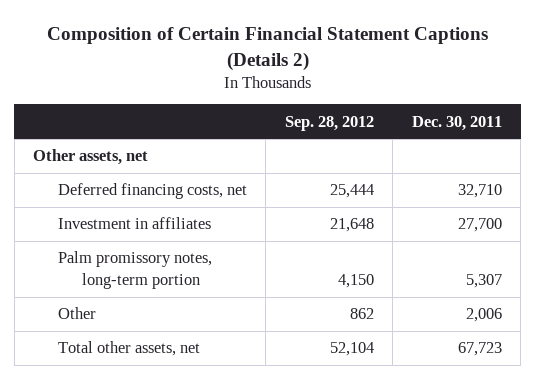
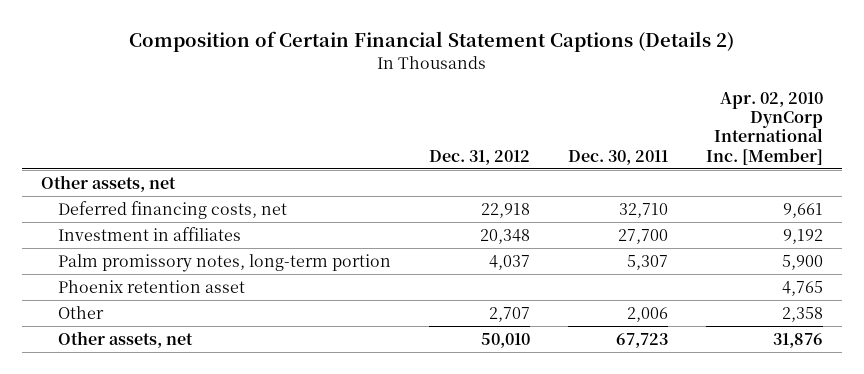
[284,115,374,131] Sep. 28, 2012 -> none
none -> [428,149,530,165] Dec. 31, 2012
none -> [705,91,823,165] Apr. 02, 2010 DynCorp International Inc. [Member]
none -> [57,280,245,294] Phoenix retention asset
[57,341,200,357] Total other assets, net -> [57,331,193,349] Other assets, net

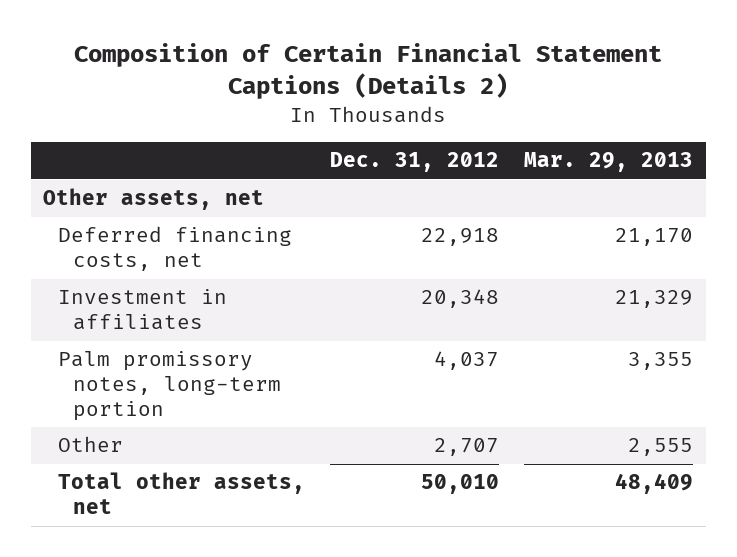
[567,149,668,165] Dec. 30, 2011 -> none
[705,91,823,165] Apr. 02, 2010 DynCorp International Inc. [Member] -> none
none -> [524,152,694,173] Mar. 29, 2013
[57,280,245,294] Phoenix retention asset -> none
[57,331,193,349] Other assets, net -> [58,472,306,515] Total other assets, net

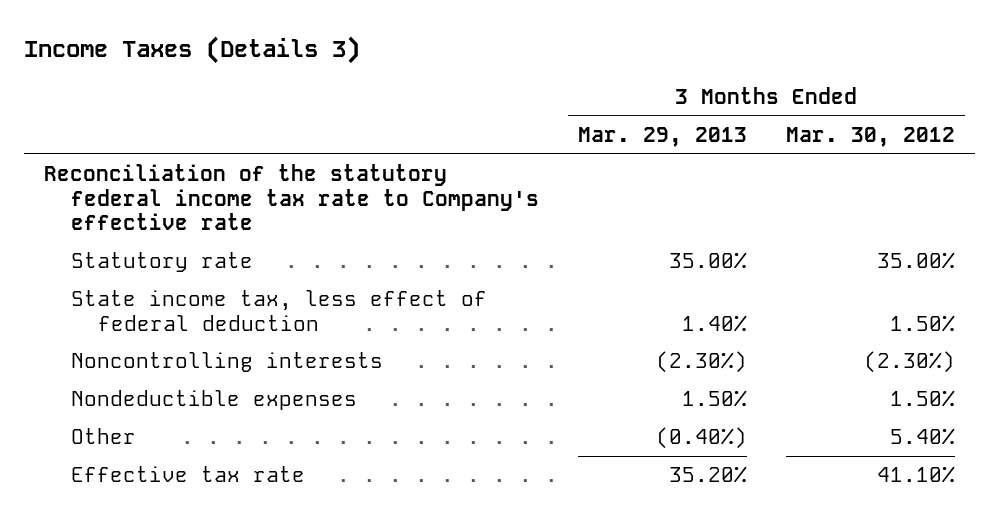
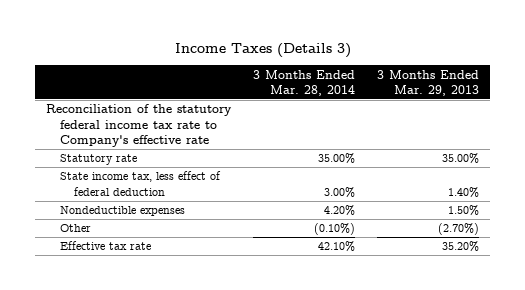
[786,126,956,147] Mar. 30, 2012 -> none
none -> [253,69,356,96] 3 Months Ended Mar. 28, 2014
[70,352,383,373] Noncontrolling interests -> none
[655,427,747,450] (0.40%) -> [438,223,480,236] (2.70%)

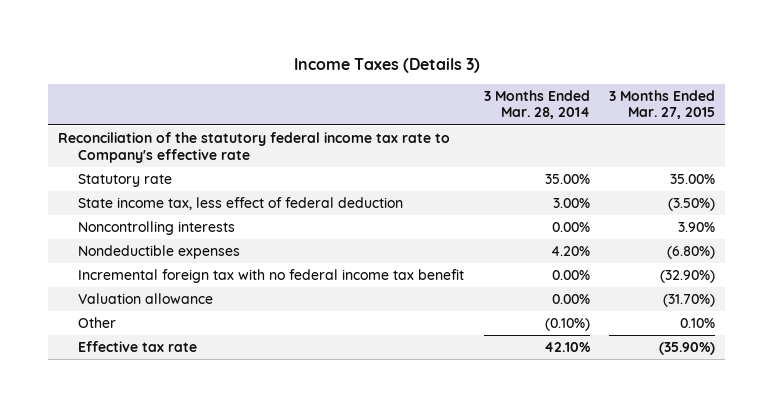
[377,69,480,96] 3 Months Ended Mar. 29, 2013 -> none
none -> [609,89,716,120] 3 Months Ended Mar. 27, 2015
none -> [78,221,236,236] Noncontrolling interests
none -> [78,269,465,284] Incremental foreign tax with no federal income tax benefit
none -> [78,293,214,305] Valuation allowance

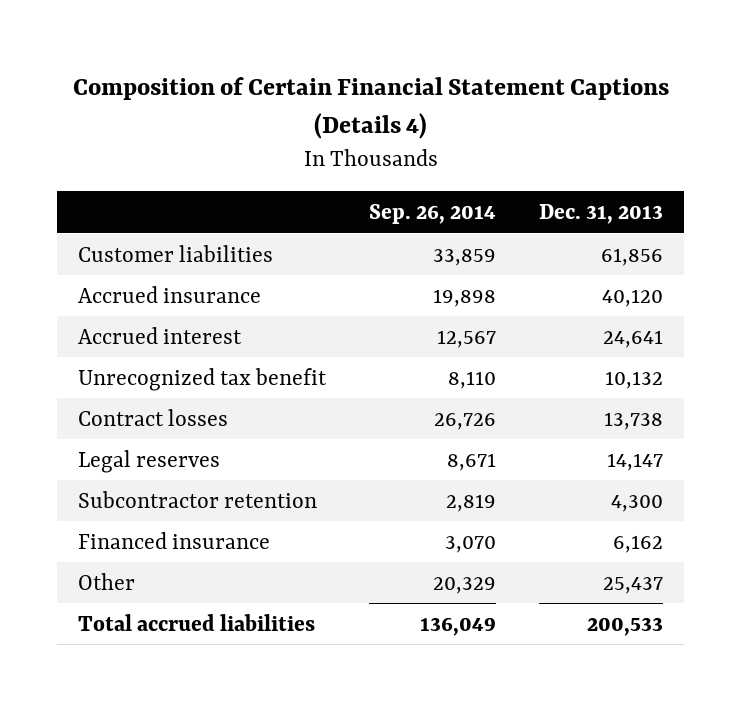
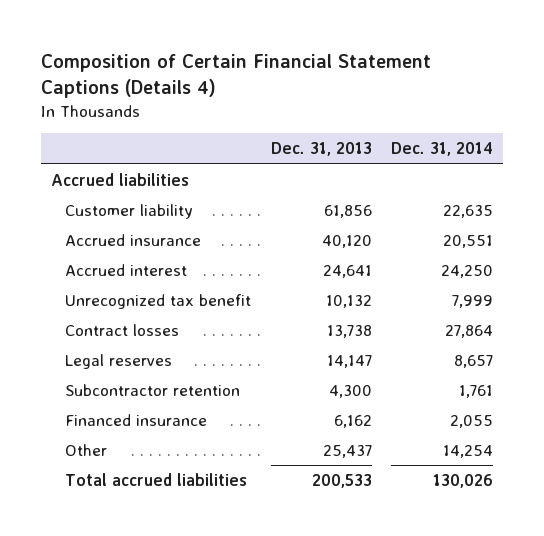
[369,203,497,224] Sep. 26, 2014 -> none
none -> [391,142,494,157] Dec. 31, 2014
none -> [51,172,190,186] Accrued liabilities
[78,244,274,262] Customer liabilities -> [64,203,193,219] Customer liability

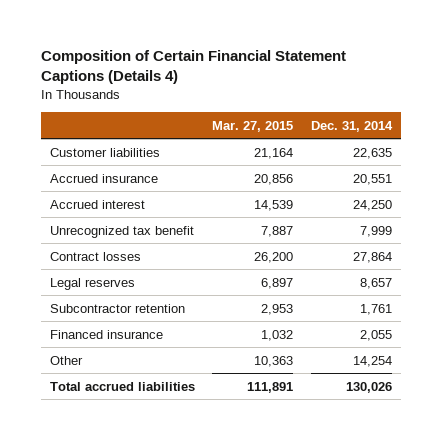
[270,142,372,157] Dec. 31, 2013 -> none
none -> [212,120,294,132] Mar. 27, 2015
[51,172,190,186] Accrued liabilities -> none
[64,203,193,219] Customer liability -> [49,147,160,157] Customer liabilities

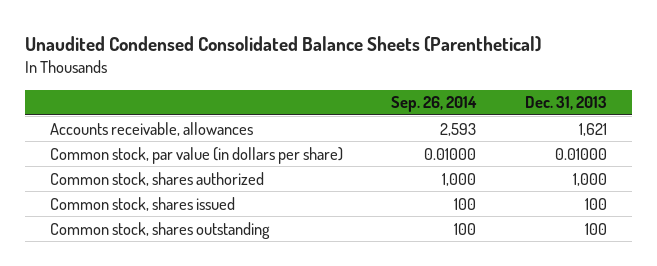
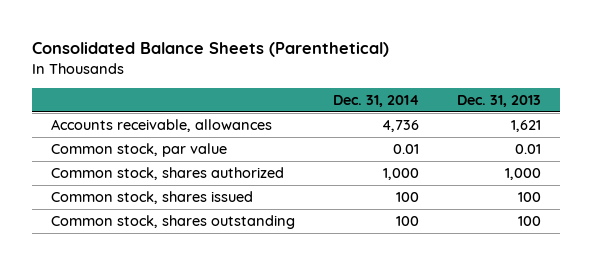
[25,35,542,52] Unaudited Condensed Consolidated Balance Sheets (Parenthetical) -> [32,42,390,58] Consolidated Balance Sheets (Parenthetical)
[391,96,478,113] Sep. 26, 2014 -> none
none -> [333,95,420,108] Dec. 31, 2014
[49,146,343,164] Common stock, par value (in dollars per share) -> [51,142,228,157] Common stock, par value
[555,147,608,160] 0.01000 -> [515,143,542,154] 0.01

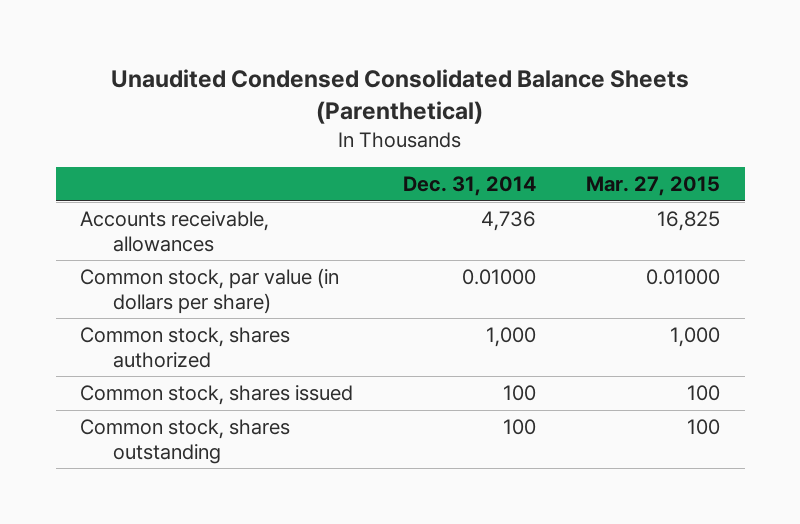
[32,42,390,58] Consolidated Balance Sheets (Parenthetical) -> [111,69,690,125] Unaudited Condensed Consolidated Balance Sheets (Parenthetical)
[457,95,542,108] Dec. 31, 2013 -> none
none -> [585,176,720,197] Mar. 27, 2015
[51,142,228,157] Common stock, par value -> [80,268,340,314] Common stock, par value (in dollars per share)
[393,143,420,154] 0.01 -> [462,269,537,286] 0.01000

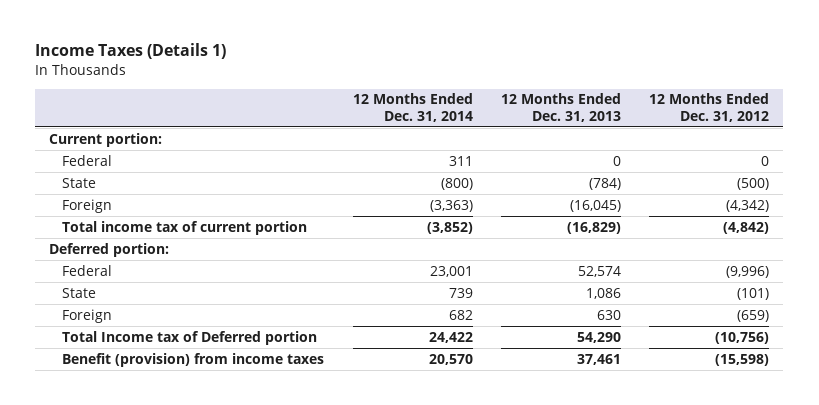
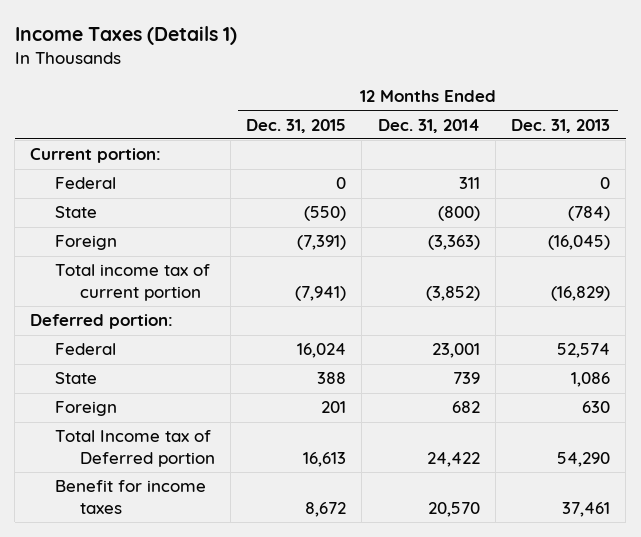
[649,93,770,122] 12 Months Ended Dec. 31, 2012 -> none
none -> [246,118,347,133] Dec. 31, 2015
[62,352,325,367] Benefit (provision) from income taxes -> [55,480,207,514] Benefit for income taxes

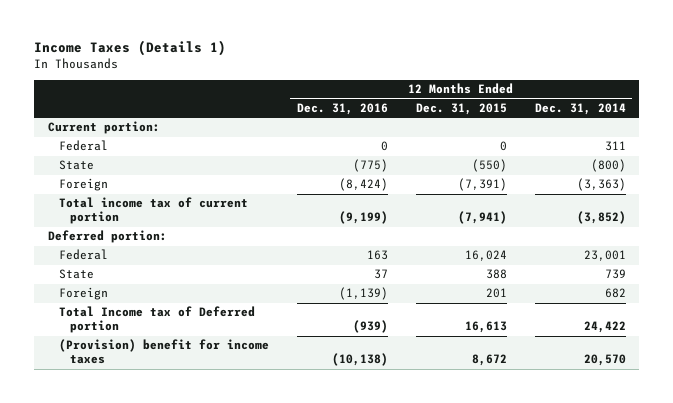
[511,118,611,133] Dec. 31, 2013 -> none
none -> [296,103,388,116] Dec. 31, 2016
[55,480,207,514] Benefit for income taxes -> [59,339,270,365] (Provision) benefit for income taxes

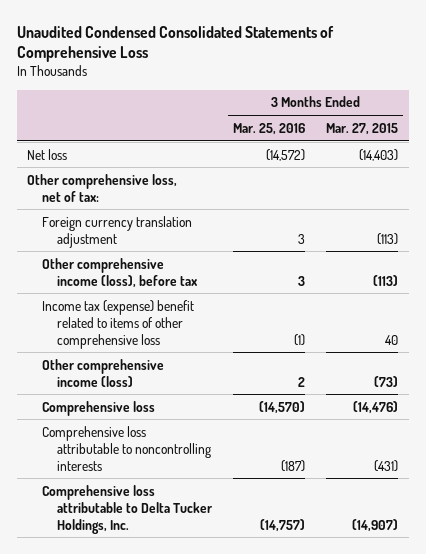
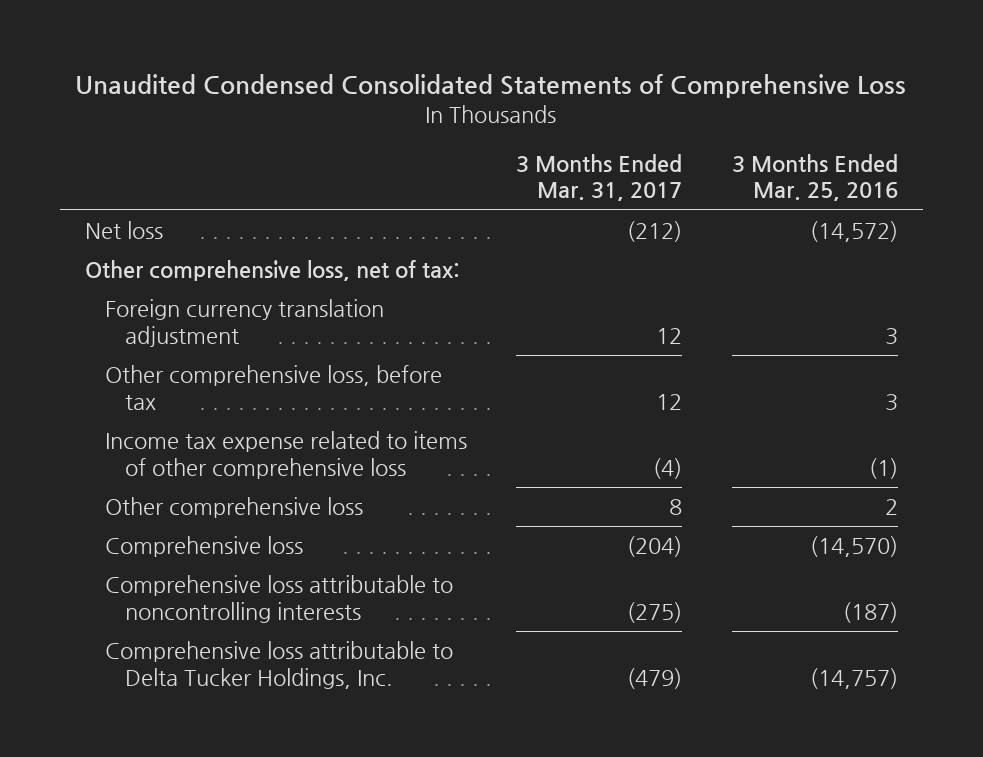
[326,122,399,135] Mar. 27, 2015 -> none
none -> [516,153,683,202] 3 Months Ended Mar. 31, 2017
[42,257,199,288] Other comprehensive income (loss), before tax -> [105,365,443,410] Other comprehensive loss, before tax
[42,299,195,349] Income tax (expense) benefit related to items of other comprehensive loss -> [105,431,468,479] Income tax expense related to items of other comprehensive loss
[42,358,165,387] Other comprehensive income (loss) -> [105,497,364,519] Other comprehensive loss

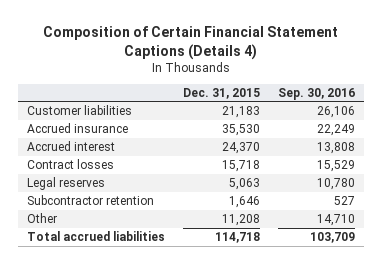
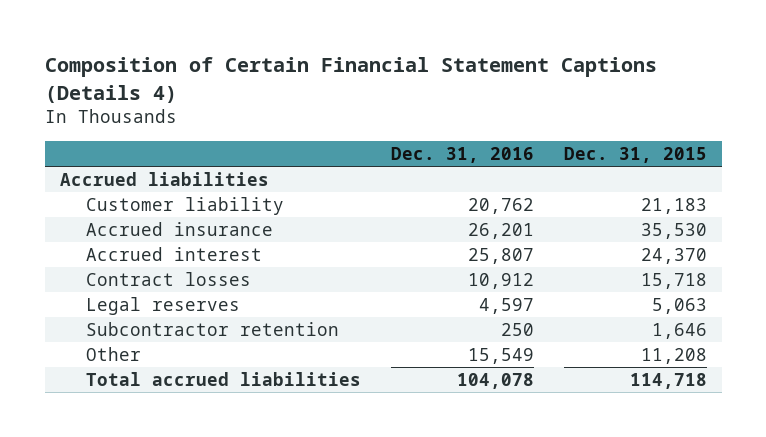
[277,87,355,100] Sep. 30, 2016 -> none
none -> [390,146,534,163] Dec. 31, 2016
none -> [59,171,269,186] Accrued liabilities
[27,105,133,116] Customer liabilities -> [85,196,284,215] Customer liability

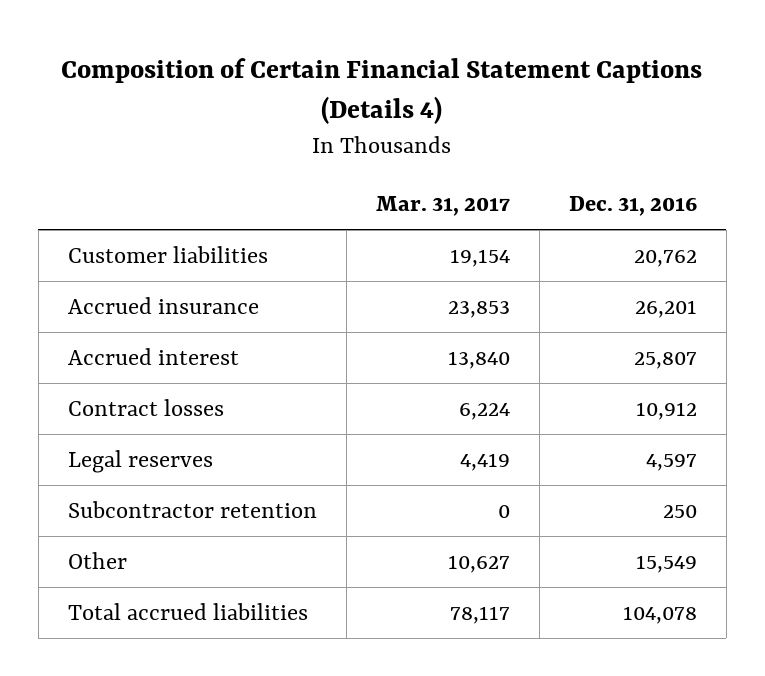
[563,146,707,163] Dec. 31, 2015 -> none
none -> [375,196,510,217] Mar. 31, 2017
[59,171,269,186] Accrued liabilities -> none
[85,196,284,215] Customer liability -> [67,245,268,263] Customer liabilities

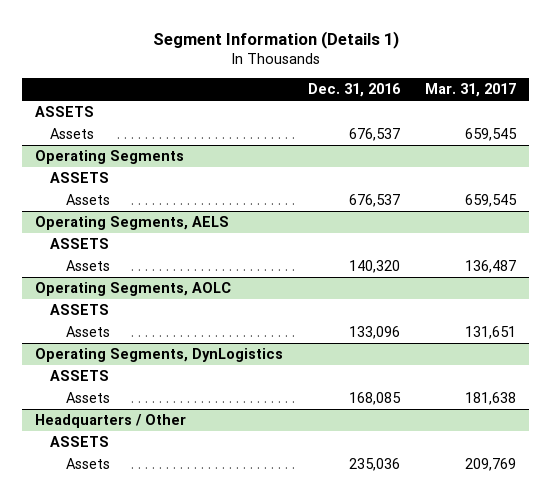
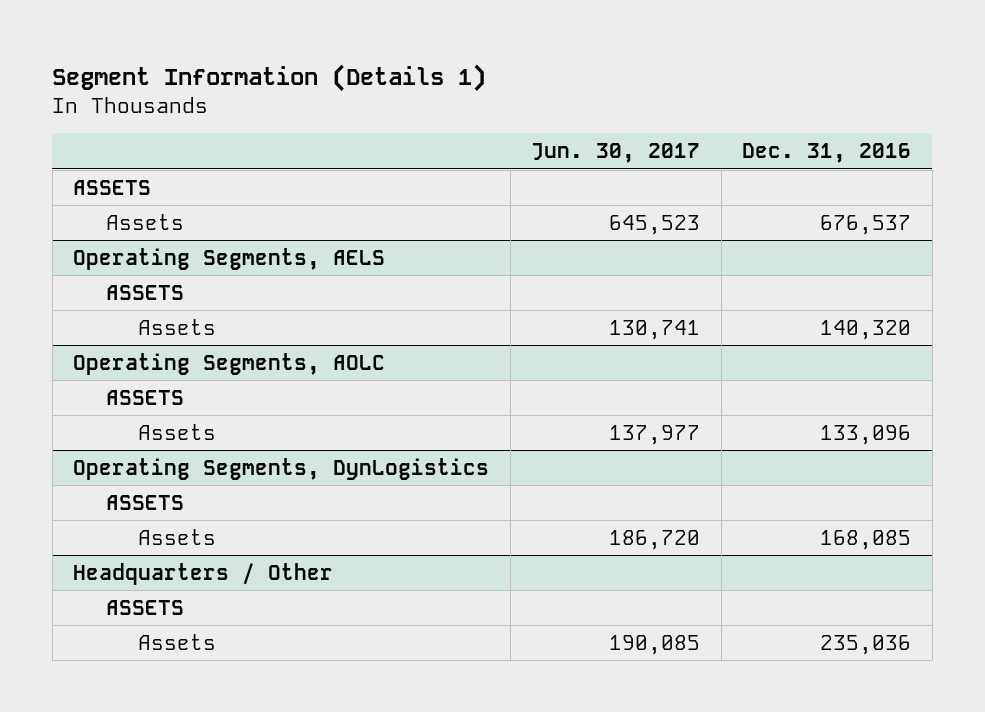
[425,83,517,98] Mar. 31, 2017 -> none
none -> [531,143,701,164] Jun. 30, 2017
[34,150,184,165] Operating Segments -> none
[50,172,110,184] ASSETS -> none
[65,194,110,206] Assets -> none

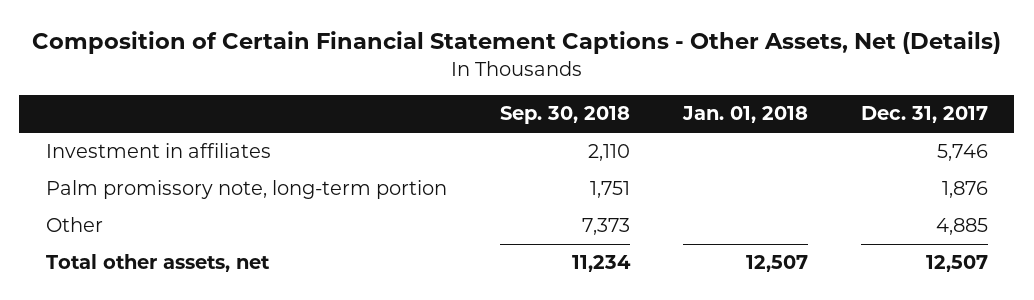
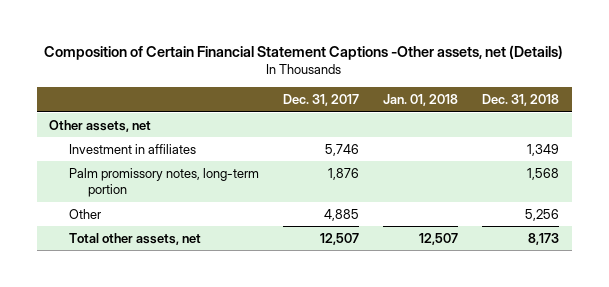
[31,31,1001,55] Composition of Certain Financial Statement Captions - Other Assets, Net (Details) -> [44,45,564,61] Composition of Certain Financial Statement Captions -Other assets, net (Details)
[499,106,630,125] Sep. 30, 2018 -> none
none -> [482,93,560,106] Dec. 31, 2018
none -> [49,119,152,132] Other assets, net
[45,180,447,200] Palm promissory note, long-term portion -> [68,167,259,198] Palm promissory notes, long-term portion

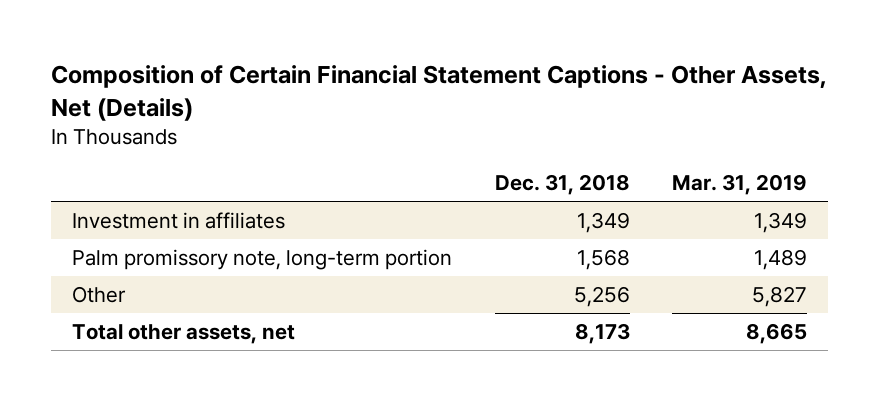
[44,45,564,61] Composition of Certain Financial Statement Captions -Other assets, net (Details) -> [50,65,827,121] Composition of Certain Financial Statement Captions - Other Assets, Net (Details)
[283,93,360,106] Dec. 31, 2017 -> none
[383,93,459,106] Jan. 01, 2018 -> none
none -> [672,174,808,196] Mar. 31, 2019
[49,119,152,132] Other assets, net -> none
[68,167,259,198] Palm promissory notes, long-term portion -> [72,248,453,270] Palm promissory note, long-term portion

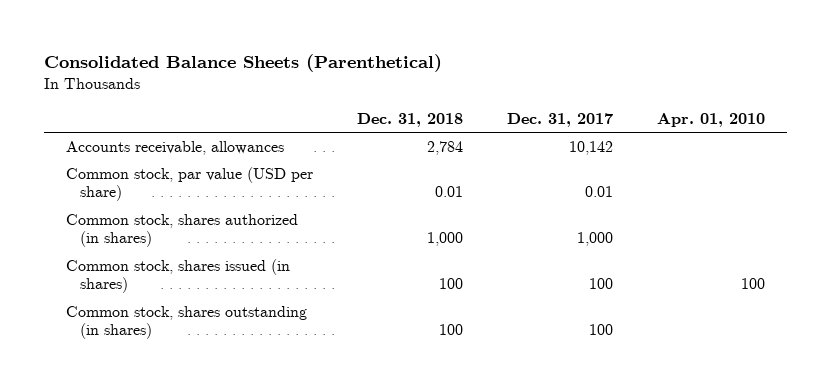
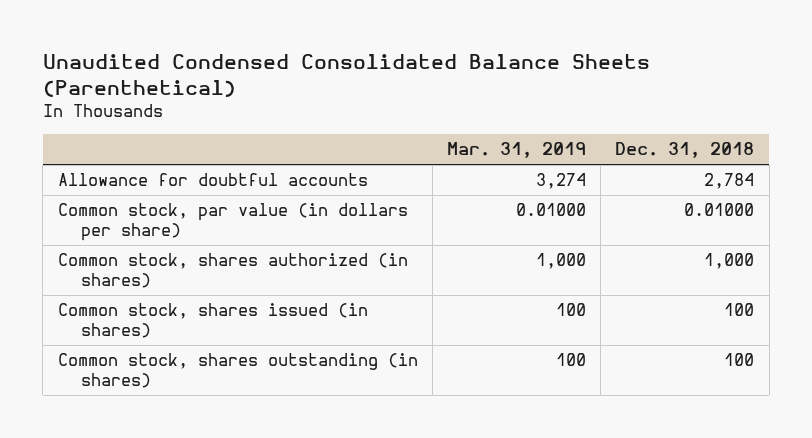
[43,54,442,73] Consolidated Balance Sheets (Parenthetical) -> [42,53,650,97] Unaudited Condensed Consolidated Balance Sheets (Parenthetical)
[506,113,613,128] Dec. 31, 2017 -> none
[656,113,765,128] Apr. 01, 2010 -> none
none -> [446,142,586,159] Mar. 31, 2019
[65,141,284,156] Accounts receivable, allowances -> [57,173,368,187] Allowance for doubtful accounts
[65,167,313,202] Common stock, par value (USD per share) -> [57,203,408,242] Common stock, par value (in dollars per share)
[434,186,463,198] 0.01 -> [684,203,755,217] 0.01000

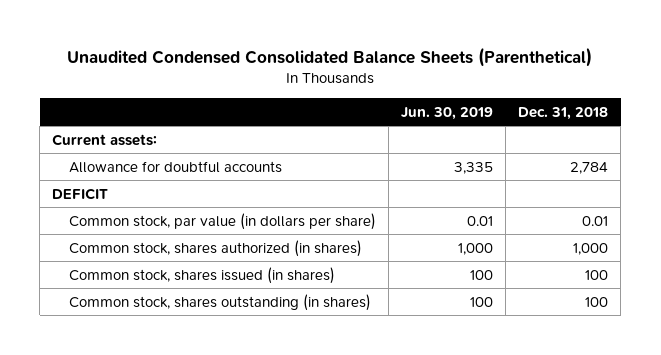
[446,142,586,159] Mar. 31, 2019 -> none
none -> [401,106,494,120] Jun. 30, 2019
none -> [52,133,158,146] Current assets:
none -> [52,187,109,200] DEFICIT
[684,203,755,217] 0.01000 -> [582,215,609,226] 0.01

